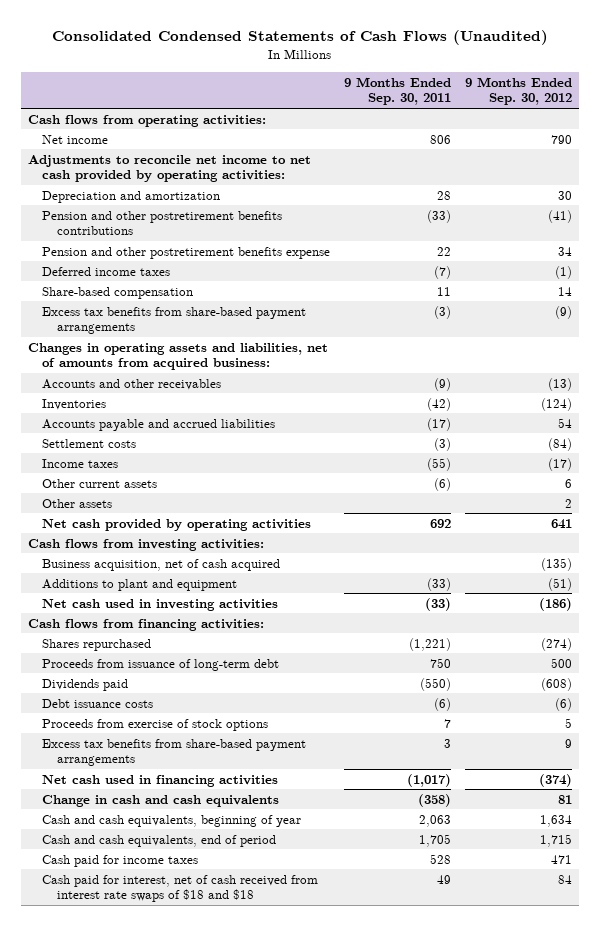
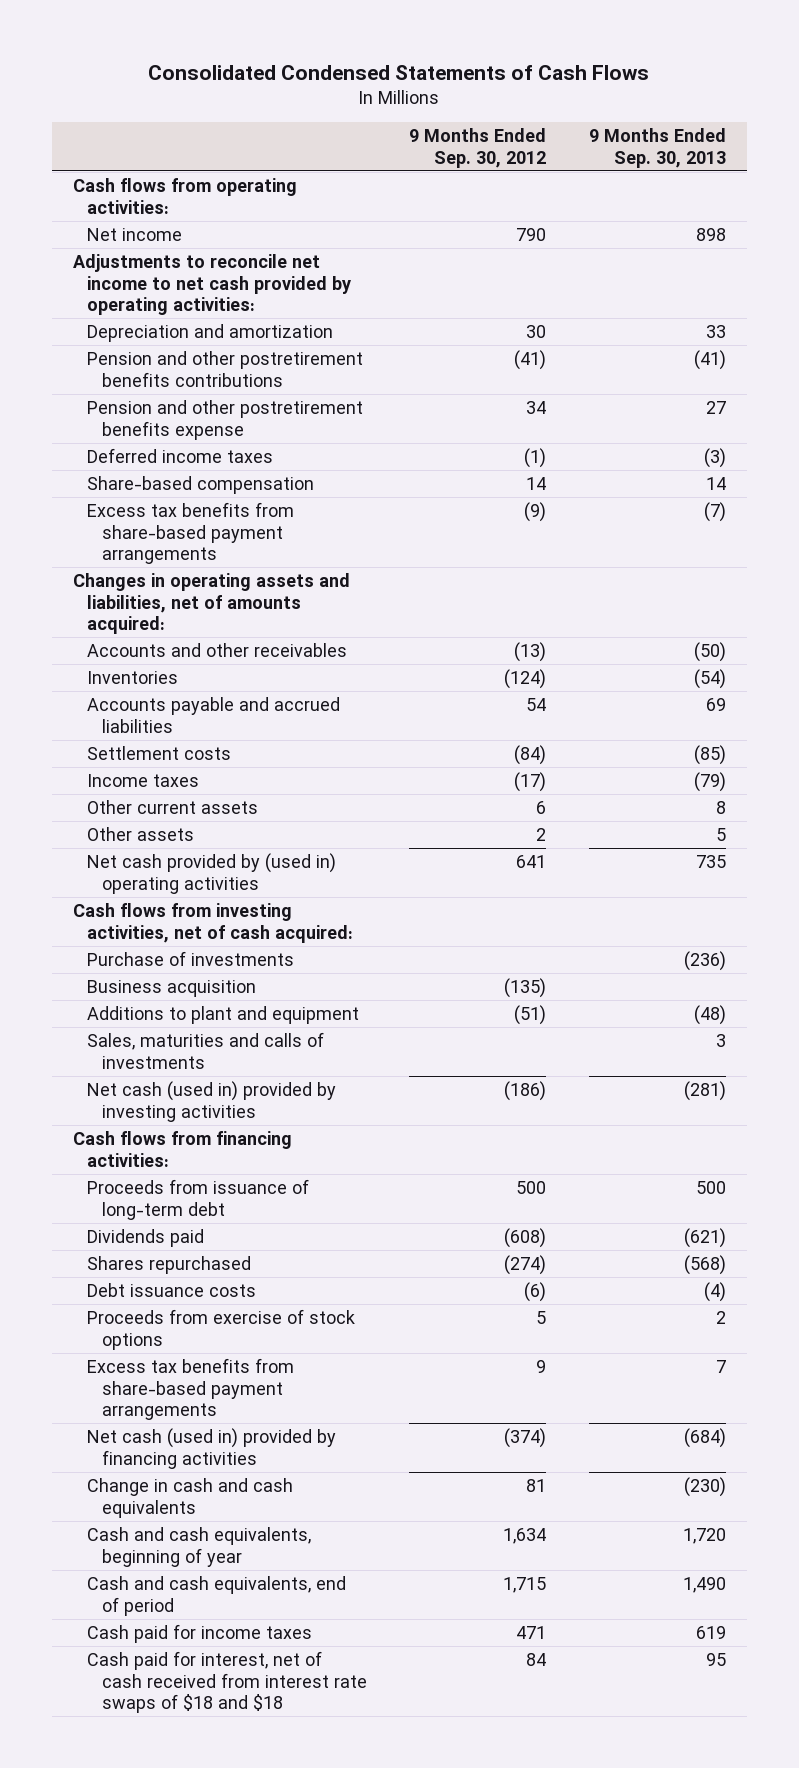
[51,30,548,46] Consolidated Condensed Statements of Cash Flows (Unaudited) -> [148,64,650,80] Consolidated Condensed Statements of Cash Flows
[344,76,452,106] 9 Months Ended Sep. 30, 2011 -> none
none -> [588,128,726,168] 9 Months Ended Sep. 30, 2013
[27,342,328,371] Changes in operating assets and liabilities, net of amounts from acquired business: -> [72,572,350,635] Changes in operating assets and liabilities, net of amounts acquired:
[42,518,312,531] Net cash provided by operating activities -> [87,852,337,894] Net cash provided by (used in) operating activities
[27,538,264,551] Cash flows from investing activities: -> [72,902,354,943] Cash flows from investing activities, net of cash acquired:
none -> [87,950,295,966] Purchase of investments
[42,558,281,571] Business acquisition, net of cash acquired -> [87,979,257,997] Business acquisition
none -> [87,1031,325,1069] Sales, maturities and calls of investments
[42,598,279,611] Net cash used in investing activities -> [87,1080,337,1122] Net cash (used in) provided by investing activities
[42,638,152,651] Shares repurchased -> [87,1255,252,1274] Shares repurchased
[42,774,279,787] Net cash used in financing activities -> [87,1427,337,1469] Net cash (used in) provided by financing activities

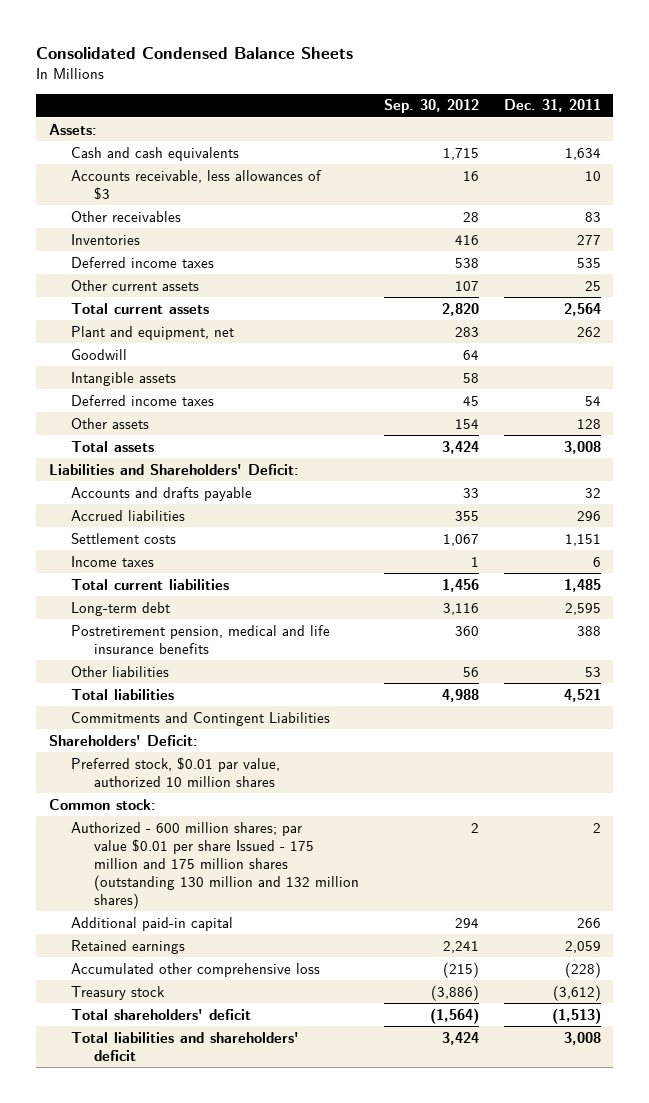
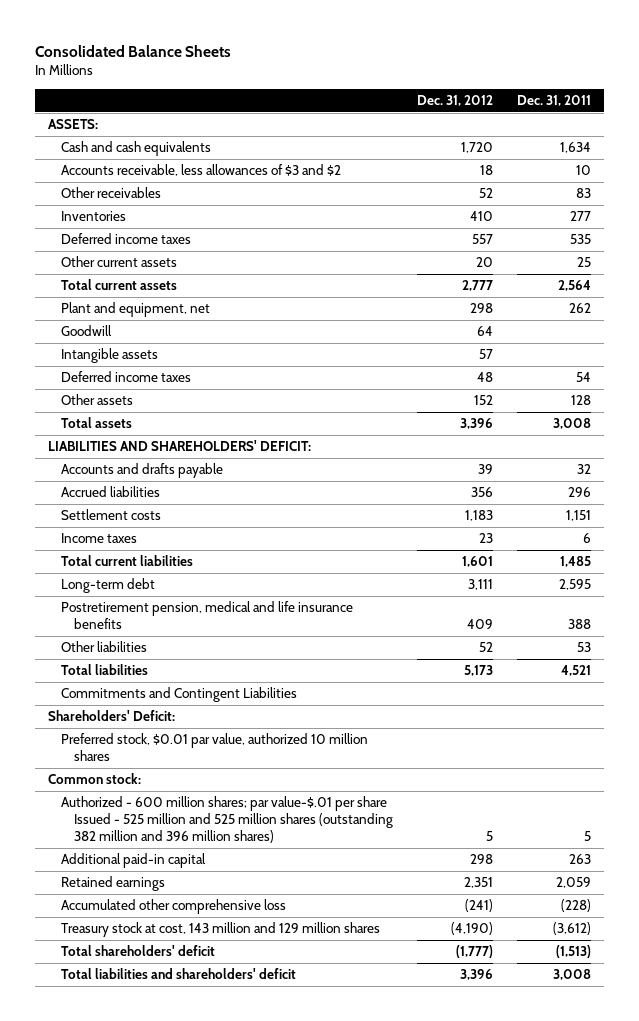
[36,47,354,60] Consolidated Condensed Balance Sheets -> [35,44,232,57] Consolidated Balance Sheets
[383,99,479,114] Sep. 30, 2012 -> none
none -> [416,94,493,106] Dec. 31, 2012
[48,123,97,135] Assets: -> [47,119,98,130] ASSETS:
[71,169,323,200] Accounts receivable, less allowances of $3 -> [60,164,341,177] Accounts receivable, less allowances of $3 and $2
[48,463,299,475] Liabilities and Shareholders' Deficit: -> [47,440,311,452] LIABILITIES AND SHAREHOLDERS' DEFICIT:
[71,821,360,909] Authorized - 600 million shares; par value $0.01 per share Issued - 175 million and 175 million shares (outstanding 130 million and 132 million shares) -> [60,796,393,843] Authorized - 600 million shares; par value-$.01 per share Issued - 525 million and 525 million shares (outstanding 382 million and 396 million shares)
[592,822,601,833] 2 -> [584,830,592,841] 5
[576,917,601,928] 266 -> [569,854,592,865] 263
[71,985,166,1000] Treasury stock -> [60,922,380,938] Treasury stock at cost, 143 million and 129 million shares

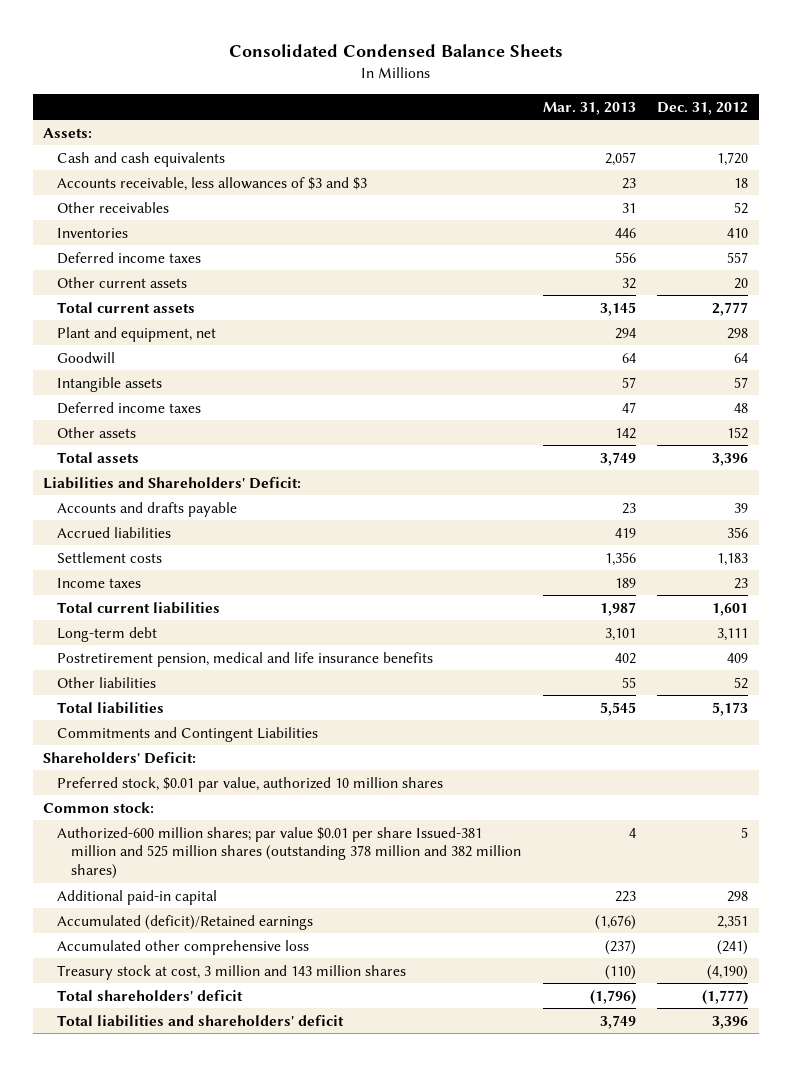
[35,44,232,57] Consolidated Balance Sheets -> [228,44,563,58] Consolidated Condensed Balance Sheets
[517,94,592,106] Dec. 31, 2011 -> none
none -> [542,101,636,115] Mar. 31, 2013
[47,119,98,130] ASSETS: -> [43,127,93,138] Assets:
[60,164,341,177] Accounts receivable, less allowances of $3 and $2 -> [57,176,368,191] Accounts receivable, less allowances of $3 and $3
[47,440,311,452] LIABILITIES AND SHAREHOLDERS' DEFICIT: -> [43,476,302,489] Liabilities and Shareholders' Deficit:
[60,796,393,843] Authorized - 600 million shares; par value-$.01 per share Issued - 525 million and 525 million shares (outstanding 382 million and 396 million shares) -> [57,826,522,879] Authorized-600 million shares; par value $0.01 per share Issued-381 million and 525 million shares (outstanding 378 million and 382 million shares)
[60,876,165,892] Retained earnings -> [57,914,314,930] Accumulated (deficit)/Retained earnings
[60,922,380,938] Treasury stock at cost, 143 million and 129 million shares -> [57,964,407,980] Treasury stock at cost, 3 million and 143 million shares

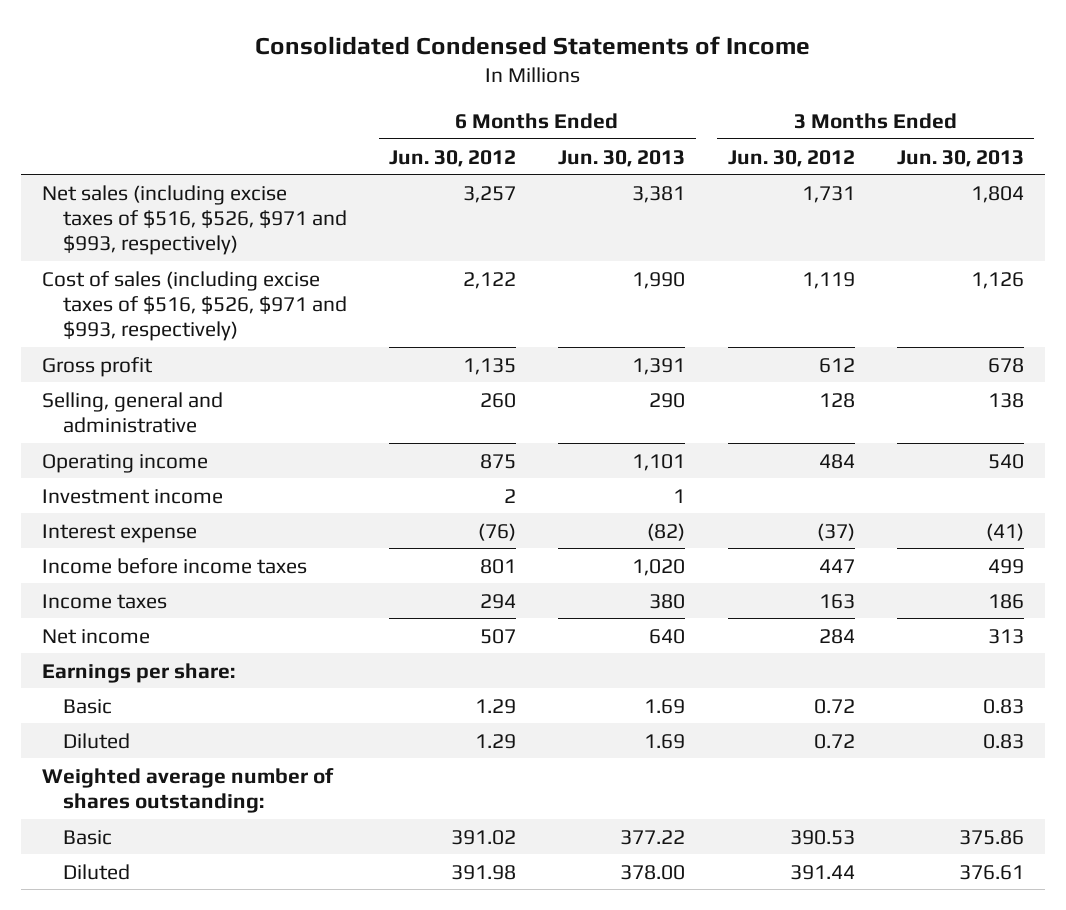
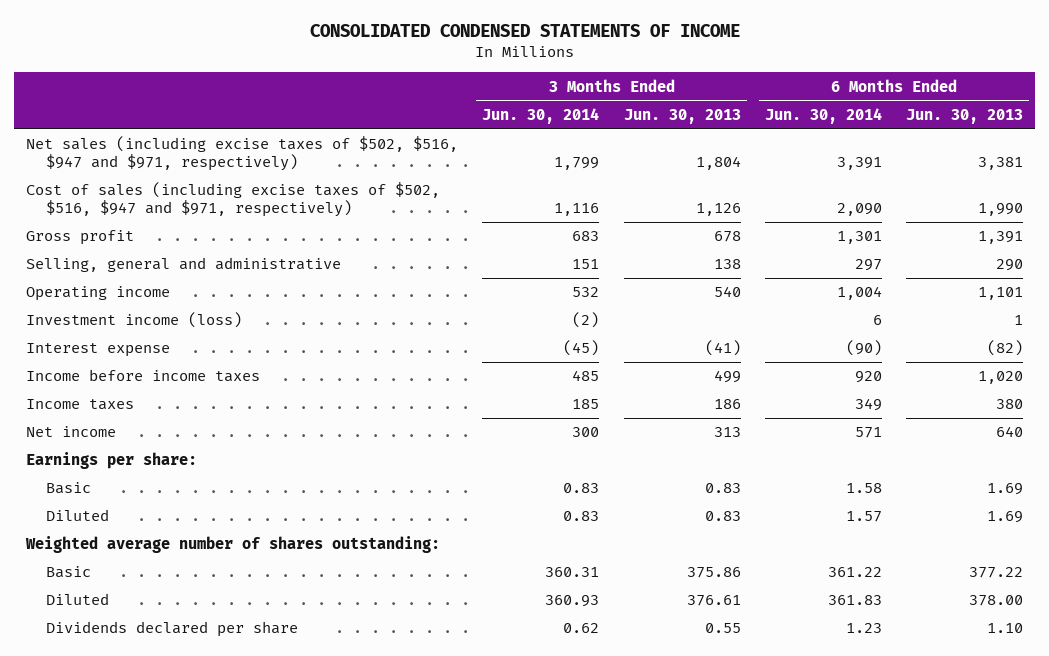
[254,35,810,55] Consolidated Condensed Statements of Income -> [309,24,740,38] CONSOLIDATED CONDENSED STATEMENTS OF INCOME
[389,149,517,167] Jun. 30, 2012 -> none
[727,149,855,167] Jun. 30, 2012 -> none
none -> [482,107,600,124] Jun. 30, 2014
none -> [764,107,882,124] Jun. 30, 2014
[41,184,347,256] Net sales (including excise taxes of $516, $526, $971 and $993, respectively) -> [26,136,459,172] Net sales (including excise taxes of $502, $516, $947 and $971, respectively)
[41,270,347,342] Cost of sales (including excise taxes of $516, $526, $971 and $993, respectively) -> [26,182,441,218] Cost of sales (including excise taxes of $502, $516, $947 and $971, respectively)
[41,488,223,504] Investment income -> [26,312,243,329] Investment income (loss)
none -> [45,621,298,638] Dividends declared per share

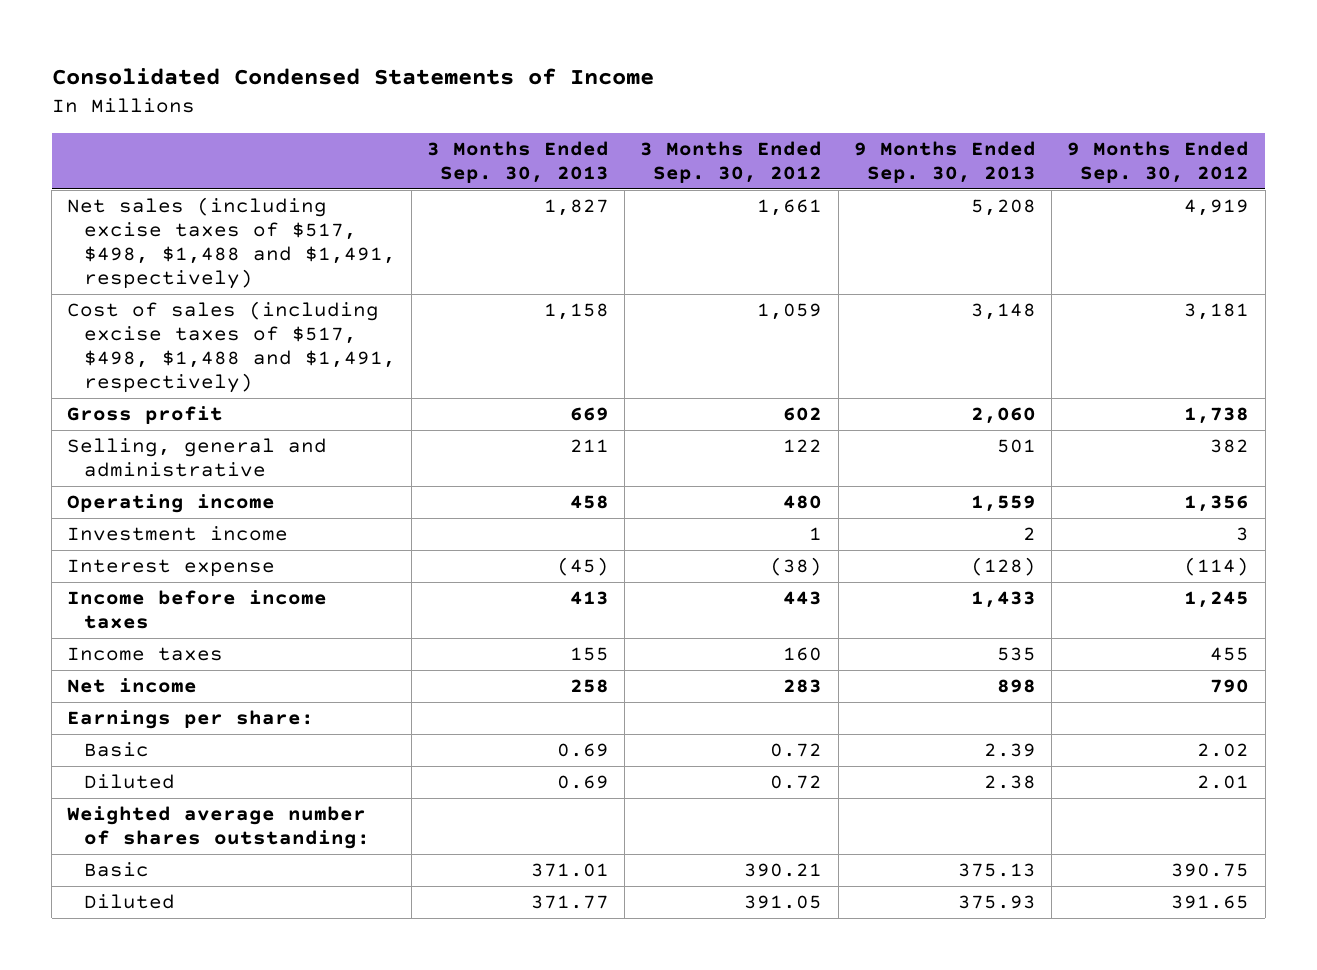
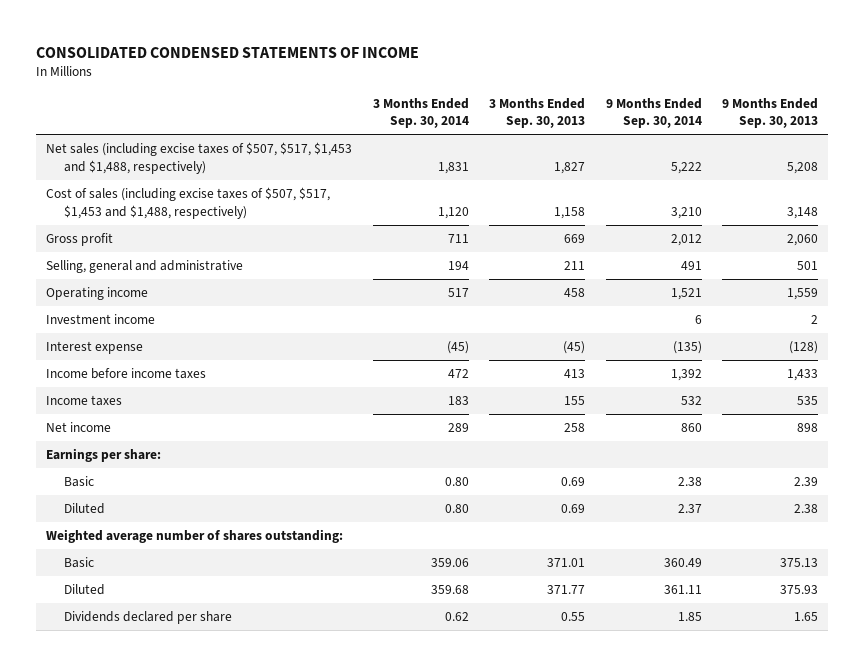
[51,67,654,85] Consolidated Condensed Statements of Income -> [36,46,420,58] CONSOLIDATED CONDENSED STATEMENTS OF INCOME
[640,140,823,184] 3 Months Ended Sep. 30, 2012 -> none
[1067,140,1250,184] 9 Months Ended Sep. 30, 2012 -> none
none -> [372,97,469,129] 3 Months Ended Sep. 30, 2014
none -> [605,97,702,129] 9 Months Ended Sep. 30, 2014
[67,197,396,290] Net sales (including excise taxes of $517, $498, $1,488 and $1,491, respectively) -> [46,141,353,174] Net sales (including excise taxes of $507, $517, $1,453 and $1,488, respectively)
[67,301,396,394] Cost of sales (including excise taxes of $517, $498, $1,488 and $1,491, respectively) -> [46,186,331,219] Cost of sales (including excise taxes of $507, $517, $1,453 and $1,488, respectively)
none -> [64,610,233,624] Dividends declared per share

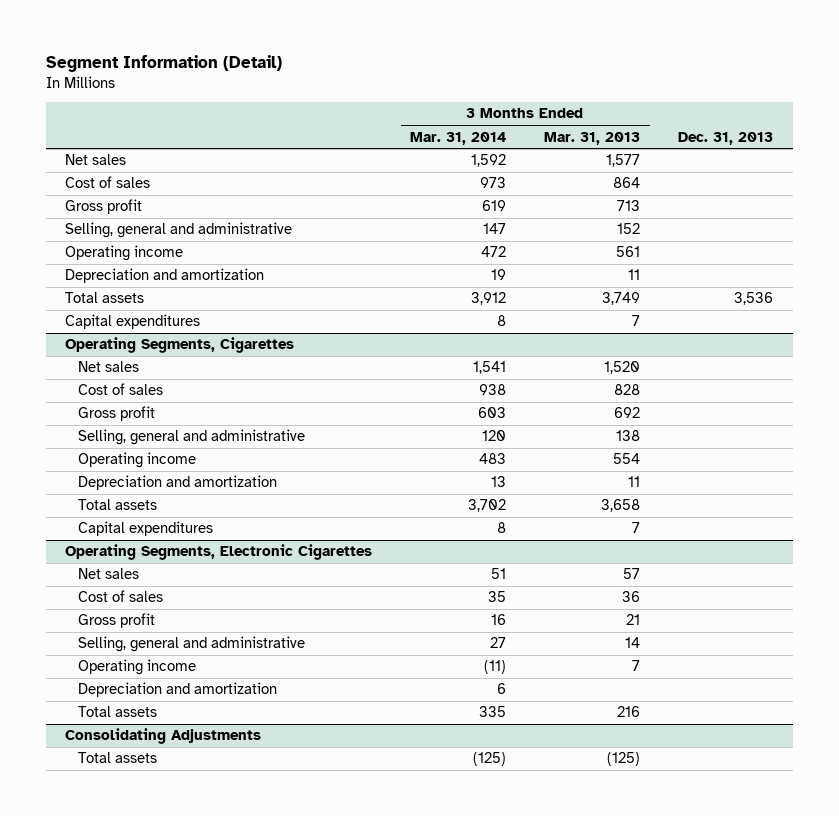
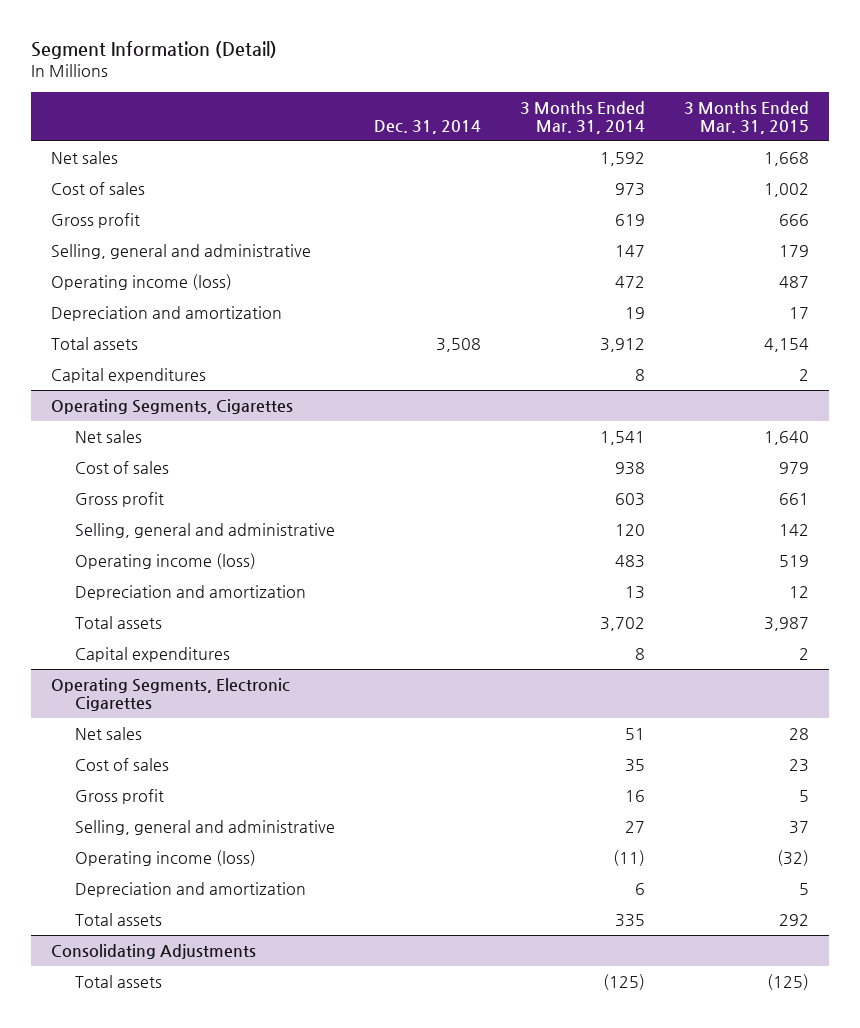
[544,131,641,145] Mar. 31, 2013 -> none
[678,131,774,145] Dec. 31, 2013 -> none
none -> [373,119,481,134] Dec. 31, 2014
none -> [684,100,810,134] 3 Months Ended Mar. 31, 2015
[65,245,184,262] Operating income -> [51,273,233,290] Operating income (loss)
[78,452,197,469] Operating income -> [74,552,256,569] Operating income (loss)
[78,659,197,676] Operating income -> [74,849,256,866] Operating income (loss)

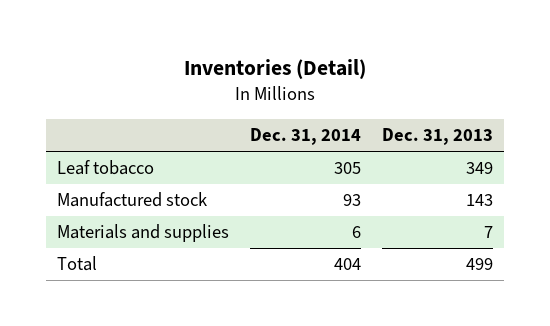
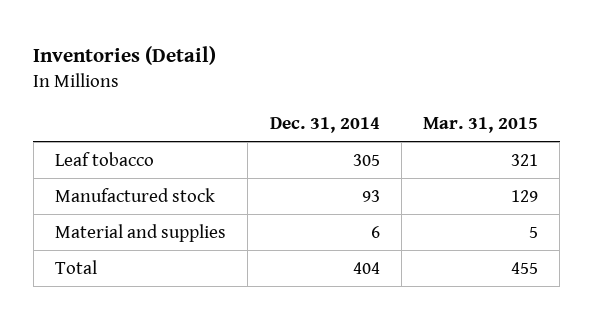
[382,127,494,145] Dec. 31, 2013 -> none
none -> [423,116,539,133] Mar. 31, 2015
[56,224,229,243] Materials and supplies -> [55,223,227,242] Material and supplies

